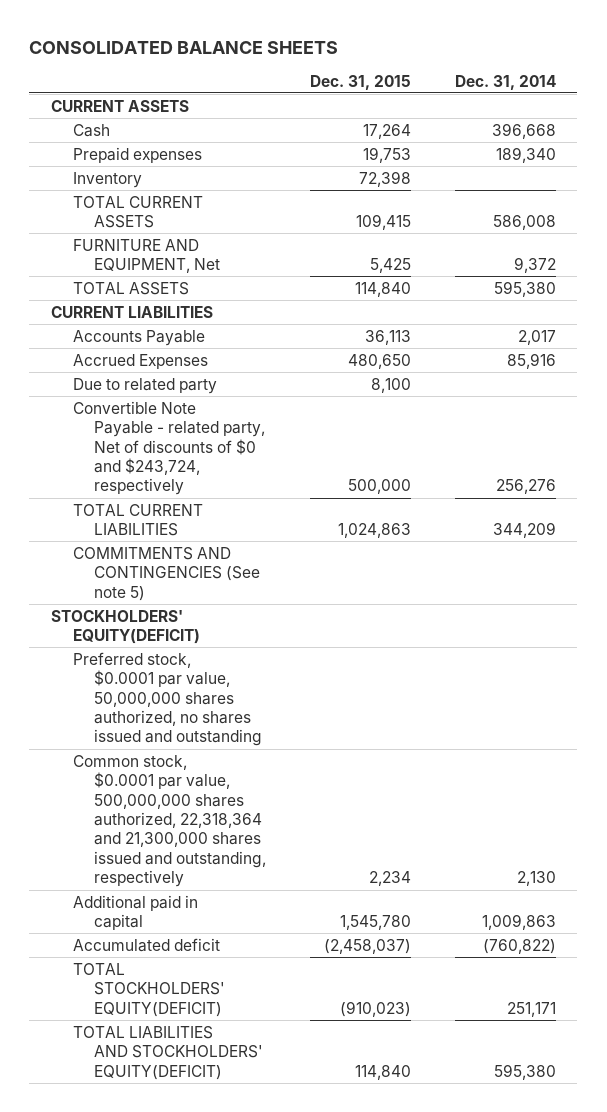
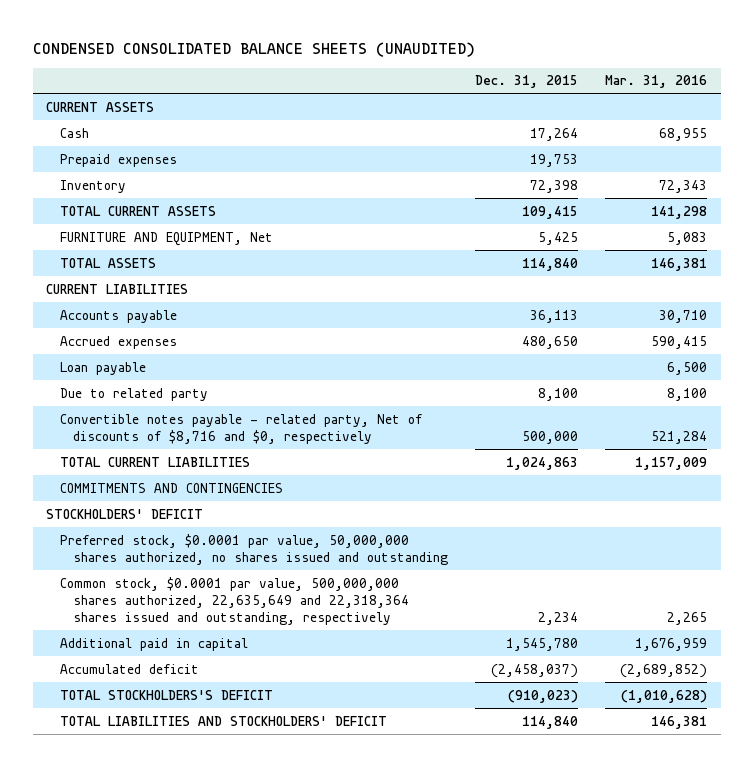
[29,40,339,54] CONSOLIDATED BALANCE SHEETS -> [32,42,475,58] CONDENSED CONSOLIDATED BALANCE SHEETS (UNAUDITED)
[454,74,556,90] Dec. 31, 2014 -> none
none -> [605,75,708,89] Mar. 31, 2016
[72,329,205,346] Accounts Payable -> [59,309,177,323] Accounts payable
[72,353,208,369] Accrued Expenses -> [59,335,177,349] Accrued expenses
none -> [59,361,146,375] Loan payable
[72,400,265,496] Convertible Note Payable - related party, Net of discounts of $0 and $243,724, respectively -> [59,413,422,444] Convertible notes payable - related party, Net of discounts of $8,716 and $0, respectively
[72,546,260,601] COMMITMENTS AND CONTINGENCIES (See note 5) -> [59,482,283,493] COMMITMENTS AND CONTINGENCIES
[51,609,200,645] STOCKHOLDERS' EQUITY(DEFICIT) -> [46,508,204,519] STOCKHOLDERS' DEFICIT
[72,754,266,888] Common stock, $0.0001 par value, 500,000,000 shares authorized, 22,318,364 and 21,300,000 shares issued and outstanding, respectively -> [59,576,409,625] Common stock, $0.0001 par value, 500,000,000 shares authorized, 22,635,649 and 22,318,364 shares issued and outstanding, respectively
[72,962,225,1017] TOTAL STOCKHOLDERS' EQUITY(DEFICIT) -> [59,689,273,700] TOTAL STOCKHOLDERS'S DEFICIT
[72,1025,263,1080] TOTAL LIABILITIES AND STOCKHOLDERS' EQUITY(DEFICIT) -> [59,715,387,726] TOTAL LIABILITIES AND STOCKHOLDERS' DEFICIT

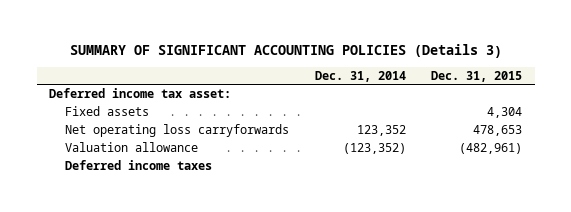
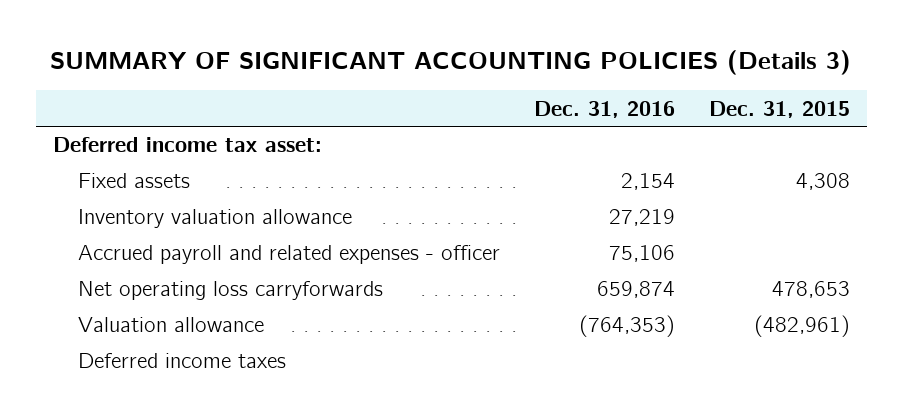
[314,70,406,82] Dec. 31, 2014 -> none
none -> [533,100,675,118] Dec. 31, 2016
[487,107,523,119] 4,304 -> [795,173,850,191] 4,308
none -> [77,209,352,229] Inventory valuation allowance
none -> [77,245,500,265] Accrued payroll and related expenses - officer

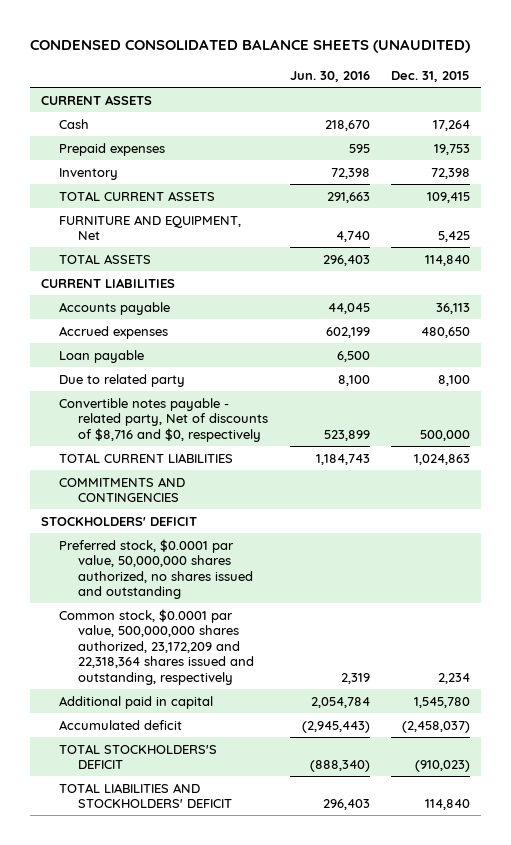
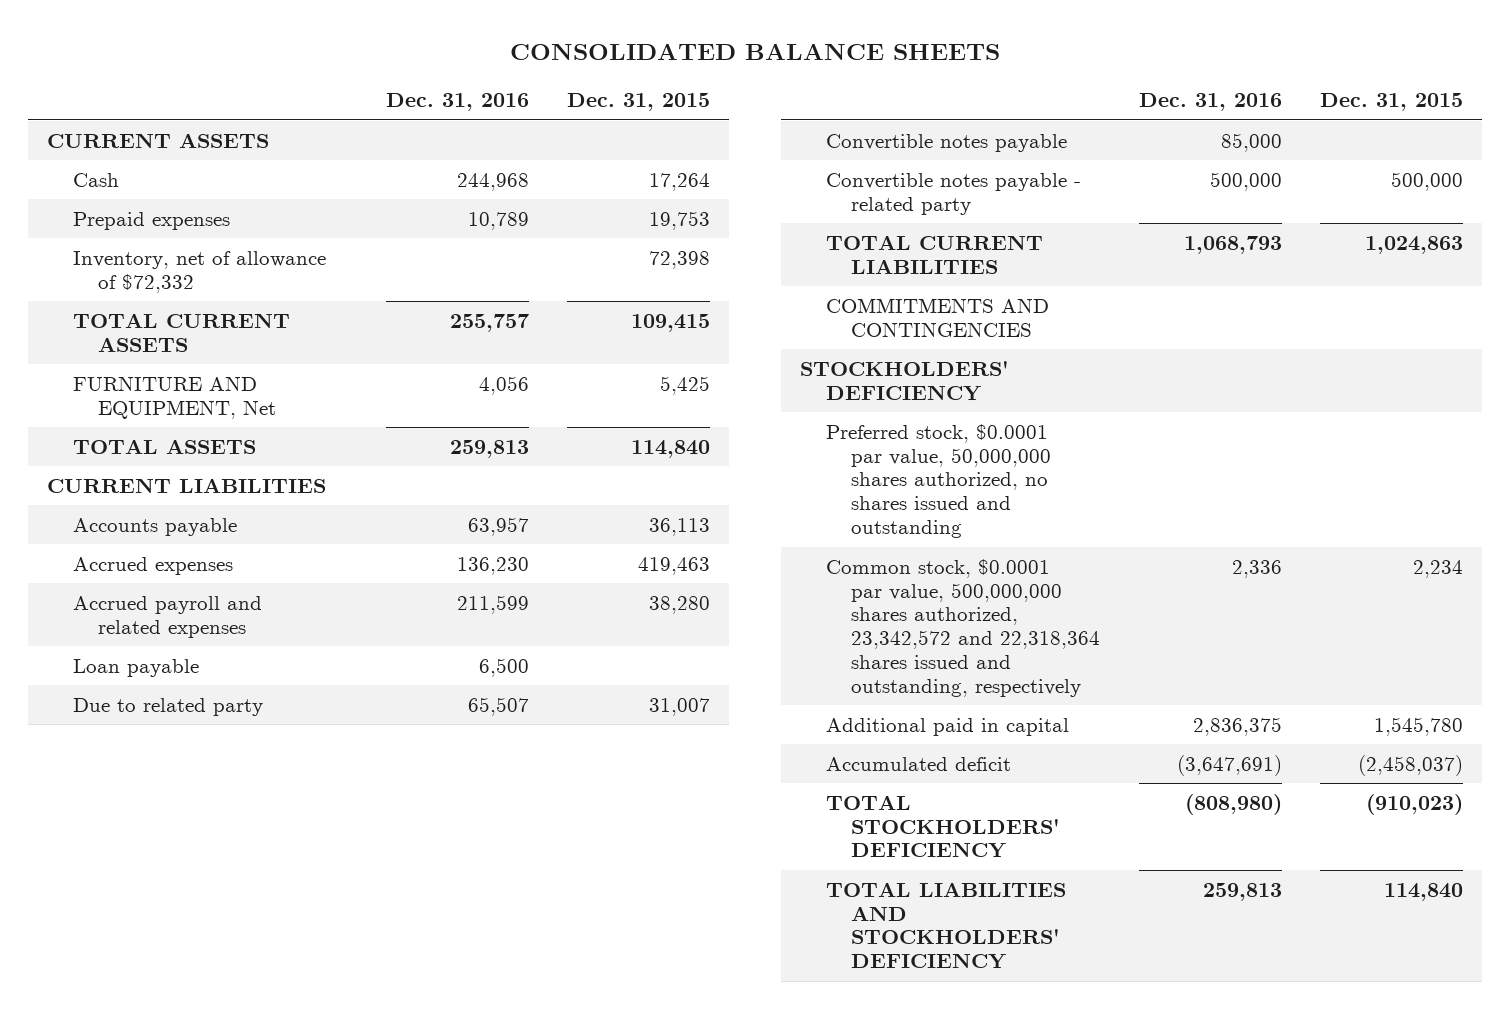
[29,39,470,54] CONDENSED CONSOLIDATED BALANCE SHEETS (UNAUDITED) -> [509,42,1000,60] CONSOLIDATED BALANCE SHEETS
[289,70,370,82] Jun. 30, 2016 -> none
none -> [385,93,529,112] Dec. 31, 2016
[59,167,119,180] Inventory -> [72,250,326,293] Inventory, net of allowance of $72,332
[421,326,471,338] 480,650 -> [637,556,710,575] 419,463
none -> [72,595,262,638] Accrued payroll and related expenses
[438,374,471,386] 8,100 -> [648,697,710,716] 31,007
none -> [825,133,1067,152] Convertible notes payable
[59,397,269,442] Convertible notes payable - related party, Net of discounts of $8,716 and $0, respectively -> [825,172,1081,215] Convertible notes payable - related party
[40,516,197,526] STOCKHOLDERS' DEFICIT -> [799,360,1009,401] STOCKHOLDERS' DEFICIENCY
[59,608,255,685] Common stock, $0.0001 par value, 500,000,000 shares authorized, 23,172,209 and 22,318,364 shares issued and outstanding, respectively -> [825,558,1101,698] Common stock, $0.0001 par value, 500,000,000 shares authorized, 23,342,572 and 22,318,364 shares issued and outstanding, respectively
[59,743,218,770] TOTAL STOCKHOLDERS'S DEFICIT -> [825,794,1061,859] TOTAL STOCKHOLDERS' DEFICIENCY
[59,782,233,809] TOTAL LIABILITIES AND STOCKHOLDERS' DEFICIT -> [825,881,1066,970] TOTAL LIABILITIES AND STOCKHOLDERS' DEFICIENCY

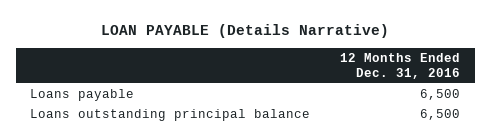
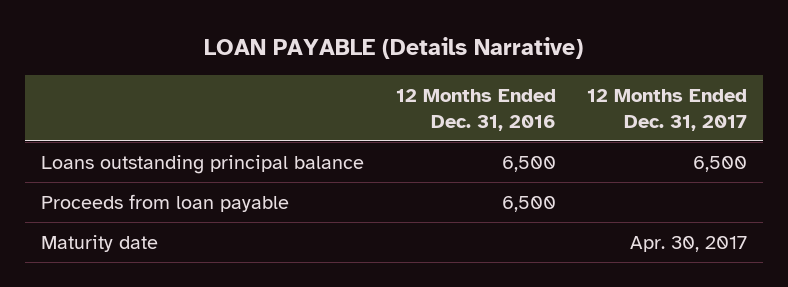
none -> [587,89,748,131] 12 Months Ended Dec. 31, 2017
[30,89,135,102] Loans payable -> none
none -> [40,193,289,212] Proceeds from loan payable
none -> [40,234,158,252] Maturity date

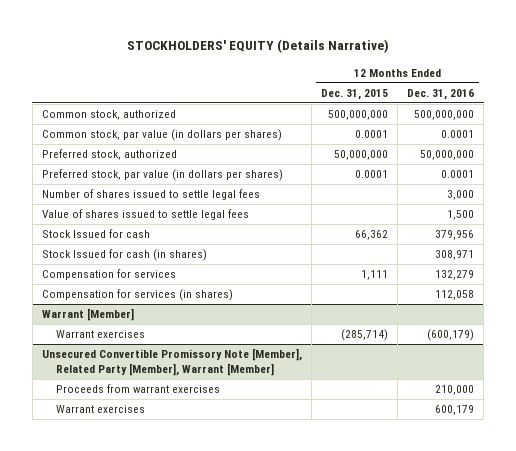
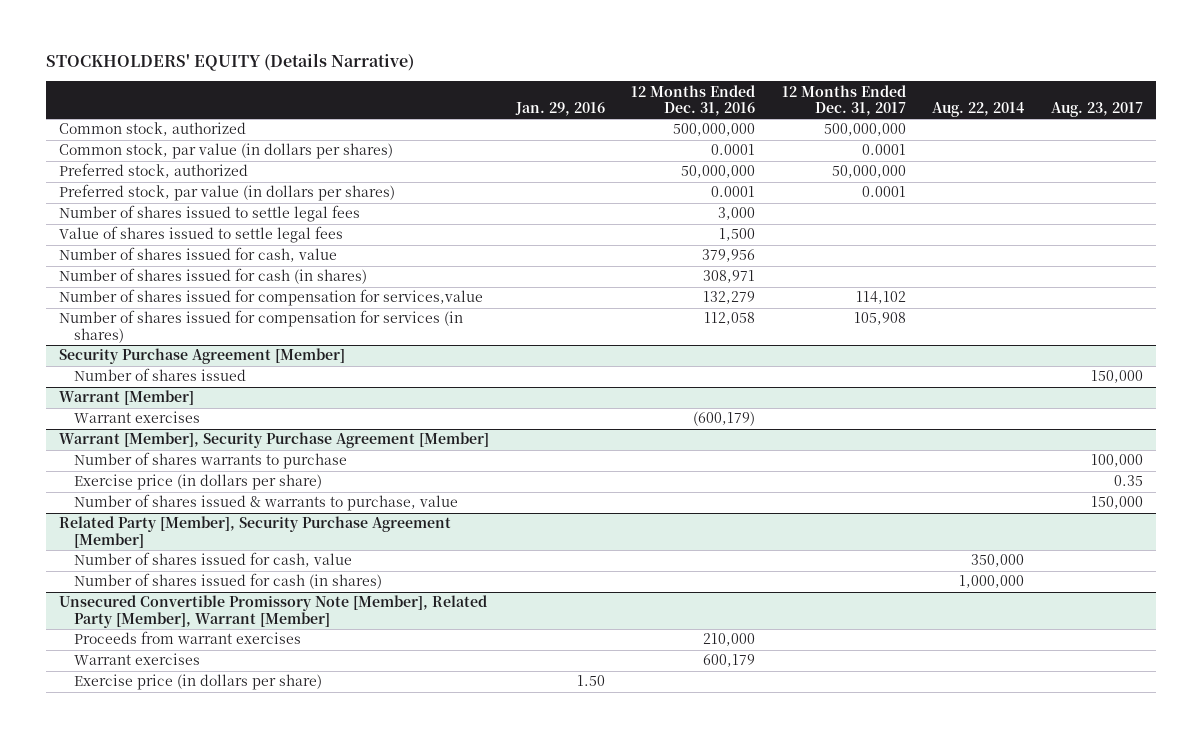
[320,88,388,100] Dec. 31, 2015 -> none
none -> [514,102,605,117] Jan. 29, 2016
none -> [781,84,906,117] 12 Months Ended Dec. 31, 2017
none -> [932,102,1025,118] Aug. 22, 2014
none -> [1051,102,1144,118] Aug. 23, 2017
[41,229,150,239] Stock Issued for cash -> [59,247,338,263] Number of shares issued for cash, value
[41,249,207,262] Stock Issued for cash (in shares) -> [59,268,368,285] Number of shares issued for cash (in shares)
[41,269,176,281] Compensation for services -> [59,289,484,307] Number of shares issued for compensation for services,value
[41,289,233,302] Compensation for services (in shares) -> [59,310,464,343] Number of shares issued for compensation for services (in shares)
none -> [59,348,346,365] Security Purchase Agreement [Member]
none -> [74,368,247,382] Number of shares issued
none -> [59,432,490,449] Warrant [Member], Security Purchase Agreement [Member]
none -> [74,452,348,470] Number of shares warrants to purchase
none -> [74,474,323,491] Exercise price (in dollars per share)
none -> [74,494,459,512] Number of shares issued & warrants to purchase, value
none -> [59,516,452,548] Related Party [Member], Security Purchase Agreement [Member]
none -> [74,552,353,568] Number of shares issued for cash, value
none -> [74,573,383,590] Number of shares issued for cash (in shares)
none -> [74,674,323,691] Exercise price (in dollars per share)

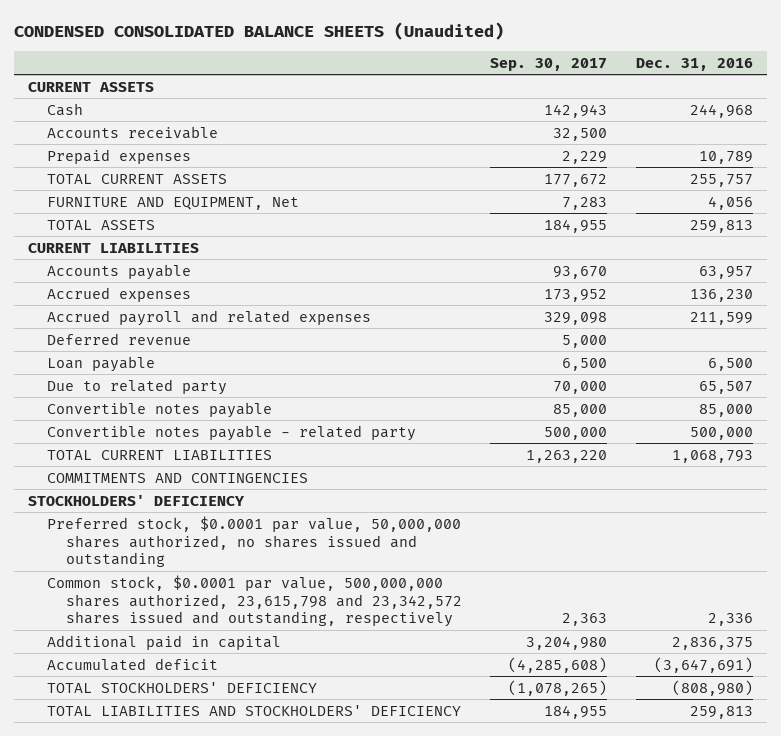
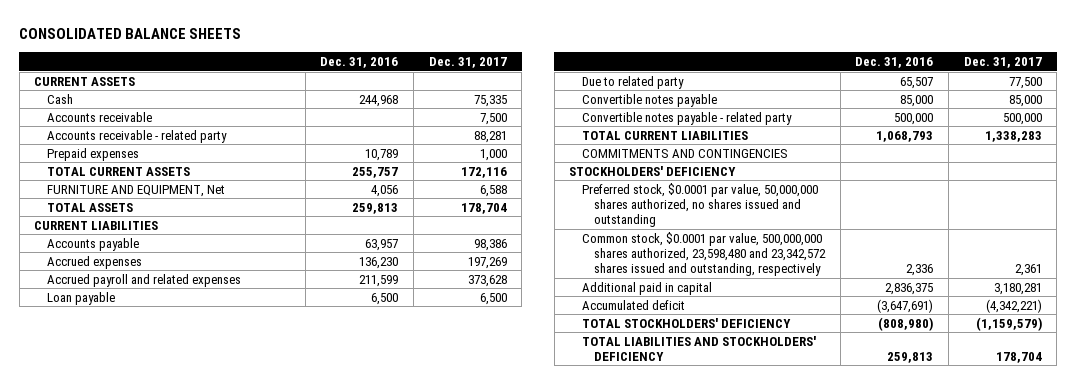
[14,21,505,40] CONDENSED CONSOLIDATED BALANCE SHEETS (Unaudited) -> [19,28,242,40] CONSOLIDATED BALANCE SHEETS
[490,57,608,71] Sep. 30, 2017 -> none
none -> [428,57,507,69] Dec. 31, 2017
none -> [46,129,227,143] Accounts receivable - related party
[47,332,192,345] Deferred revenue -> none
[47,574,463,628] Common stock, $0.0001 par value, 500,000,000 shares authorized, 23,615,798 and 23,342,572 shares issued and outstanding, respectively -> [581,231,827,277] Common stock, $0.0001 par value, 500,000,000 shares authorized, 23,598,480 and 23,342,572 shares issued and outstanding, respectively

